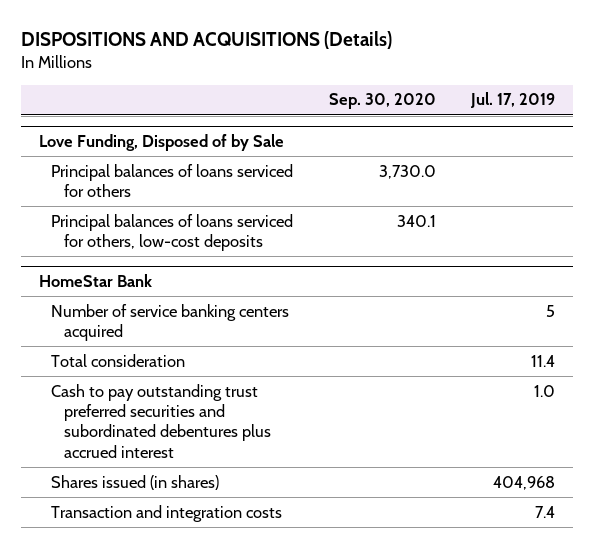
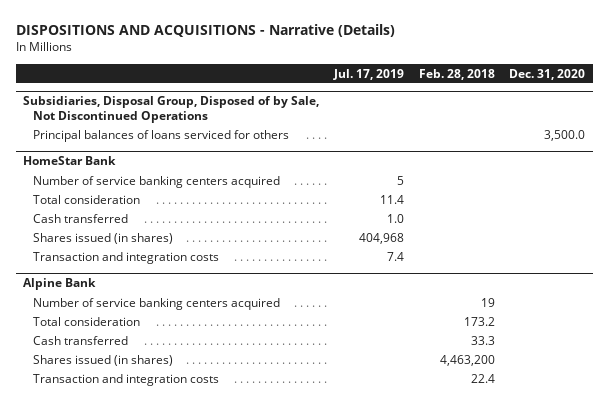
[20,31,392,50] DISPOSITIONS AND ACQUISITIONS (Details) -> [15,23,395,37] DISPOSITIONS AND ACQUISITIONS - Narrative (Details)
[328,93,436,110] Sep. 30, 2020 -> none
none -> [418,68,495,80] Feb. 28, 2018
none -> [509,68,586,80] Dec. 31, 2020
[38,133,284,151] Love Funding, Disposed of by Sale -> none
[51,163,294,198] Principal balances of loans serviced for others -> none
[51,213,294,252] Principal balances of loans serviced for others, low-cost deposits -> none
none -> [23,96,320,123] Subsidiaries, Disposal Group, Disposed of by Sale, Not Discontinued Operations
none -> [33,130,290,143] Principal balances of loans serviced for others
[51,383,271,458] Cash to pay outstanding trust preferred securities and subordinated debentures plus accrued interest -> none
none -> [33,214,129,224] Cash transferred
none -> [23,278,97,291] Alpine Bank
none -> [33,298,281,311] Number of service banking centers acquired
none -> [33,317,141,327] Total consideration
none -> [33,336,129,346] Cash transferred
none -> [33,355,174,367] Shares issued (in shares)
none -> [33,374,220,387] Transaction and integration costs

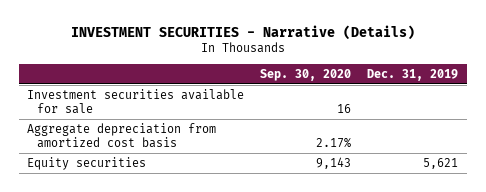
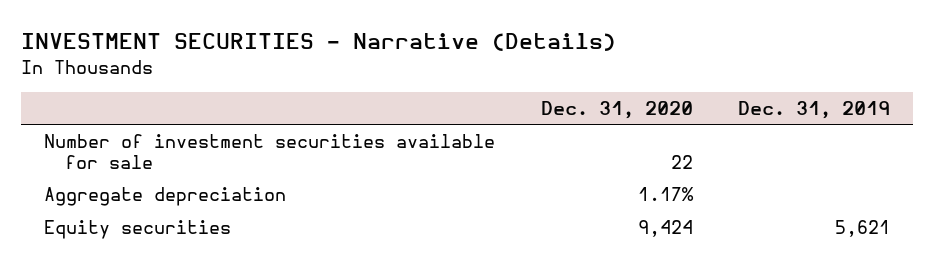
[260,68,352,81] Sep. 30, 2020 -> none
none -> [540,100,693,119] Dec. 31, 2020
[27,88,245,115] Investment securities available for sale -> [44,134,496,169] Number of investment securities available for sale
[27,122,217,149] Aggregate depreciation from amortized cost basis -> [44,187,287,207] Aggregate depreciation

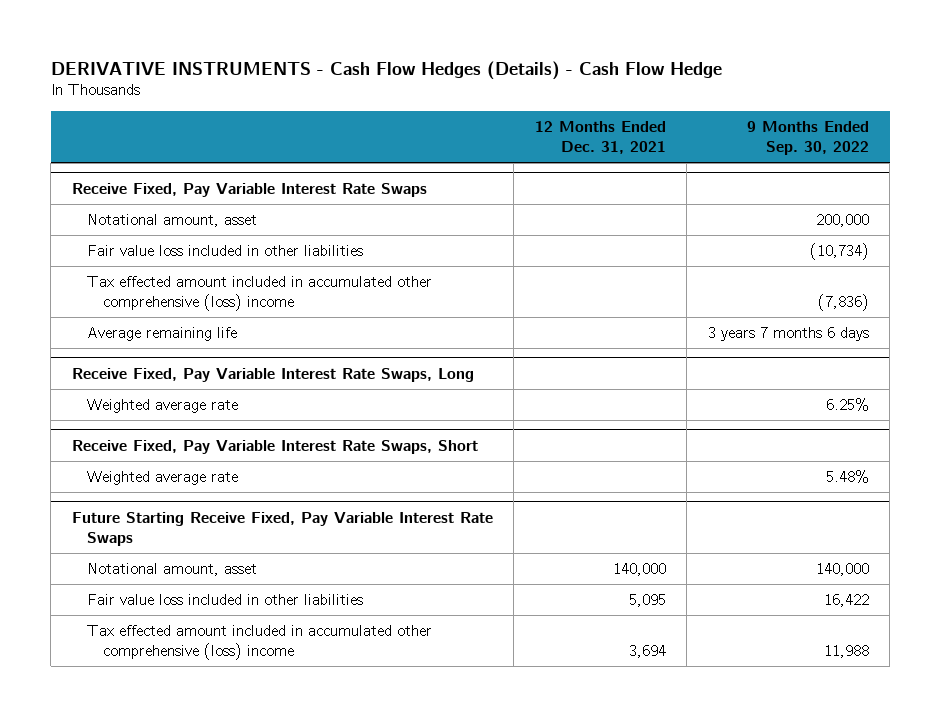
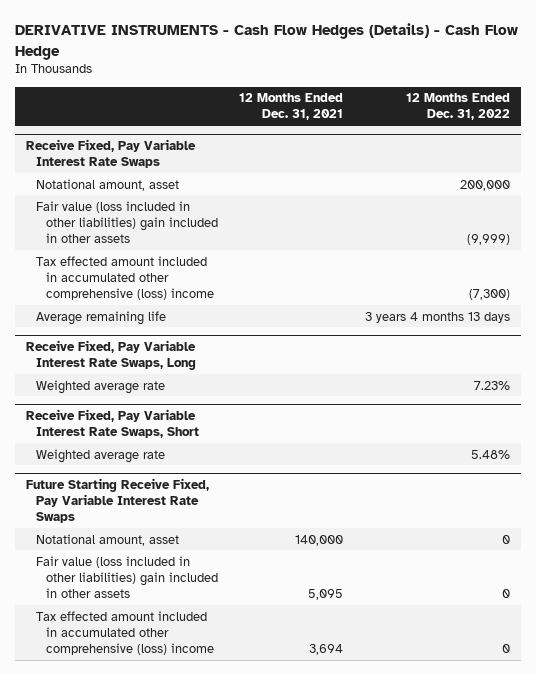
[746,120,869,155] 9 Months Ended Sep. 30, 2022 -> none
none -> [406,93,511,121] 12 Months Ended Dec. 31, 2022
[87,244,364,256] Fair value loss included in other liabilities -> [35,200,218,244] Fair value (loss included in other liabilities) gain included in other assets
[87,593,364,605] Fair value loss included in other liabilities -> [35,555,218,599] Fair value (loss included in other liabilities) gain included in other assets

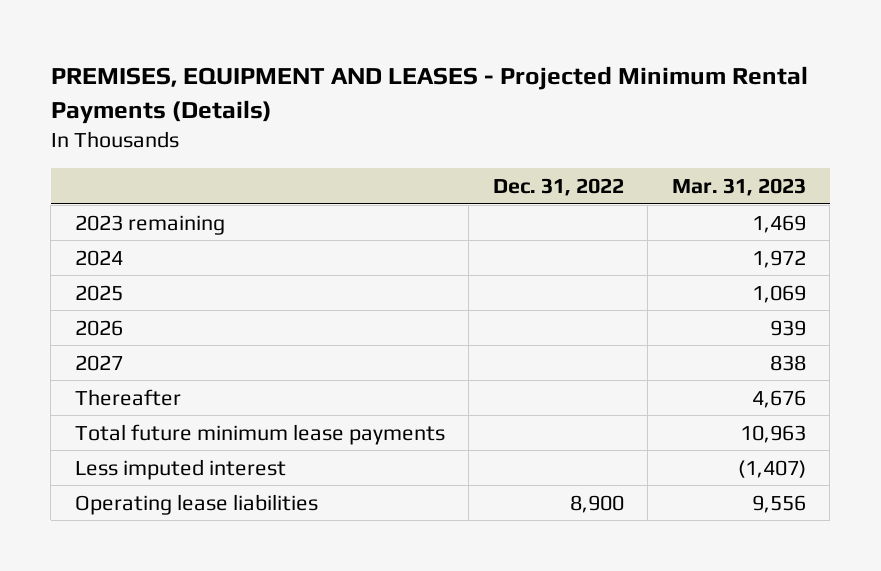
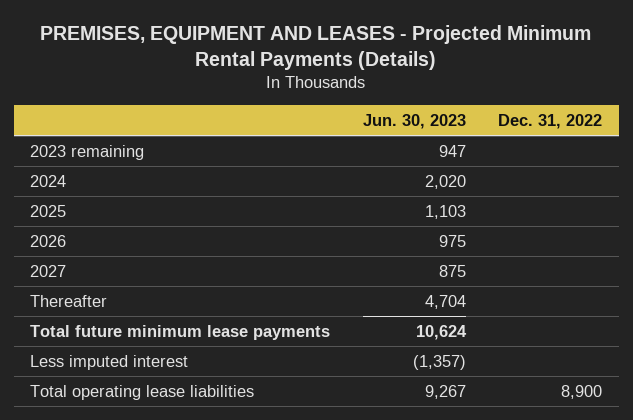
[671,177,806,196] Mar. 31, 2023 -> none
none -> [362,114,466,130] Jun. 30, 2023
[74,493,318,515] Operating lease liabilities -> [30,384,255,400] Total operating lease liabilities

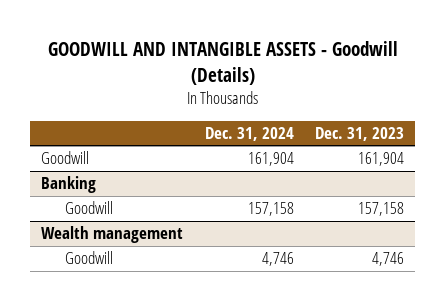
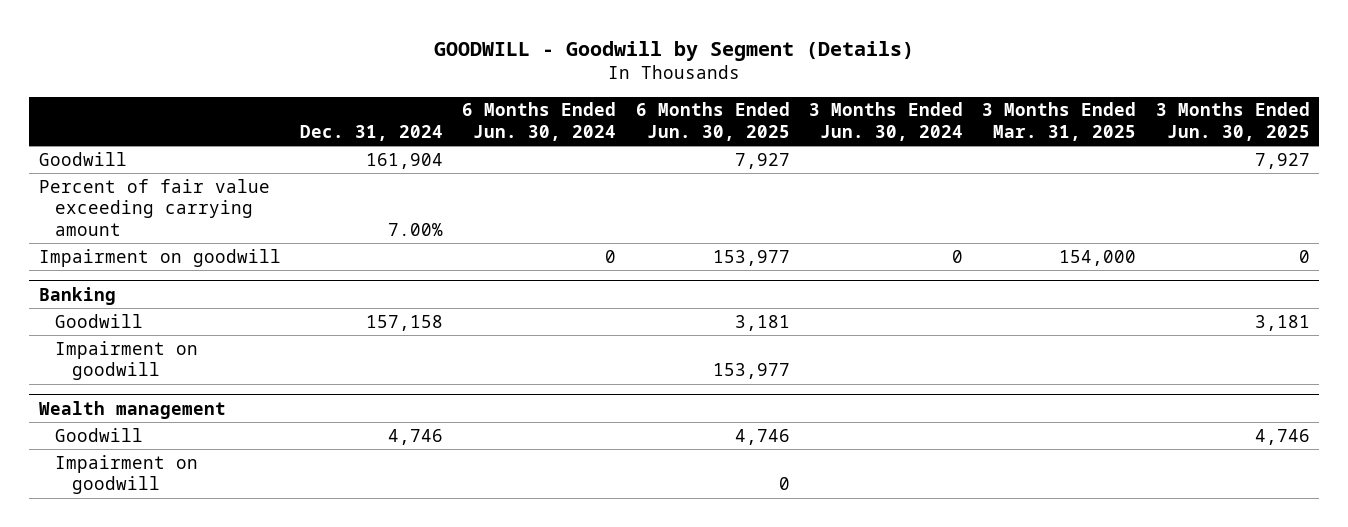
[47,41,398,85] GOODWILL AND INTANGIBLE ASSETS - Goodwill (Details) -> [434,40,915,61] GOODWILL - Goodwill by Segment (Details)
[315,126,405,141] Dec. 31, 2023 -> none
none -> [462,102,617,141] 6 Months Ended Jun. 30, 2024
none -> [635,102,790,141] 6 Months Ended Jun. 30, 2025
none -> [808,102,963,141] 3 Months Ended Jun. 30, 2024
none -> [982,102,1137,141] 3 Months Ended Mar. 31, 2025
none -> [1155,102,1310,141] 3 Months Ended Jun. 30, 2025
none -> [38,178,270,237] Percent of fair value exceeding carrying amount
none -> [38,248,281,267] Impairment on goodwill
none -> [55,340,199,381] Impairment on goodwill
none -> [55,454,199,495] Impairment on goodwill

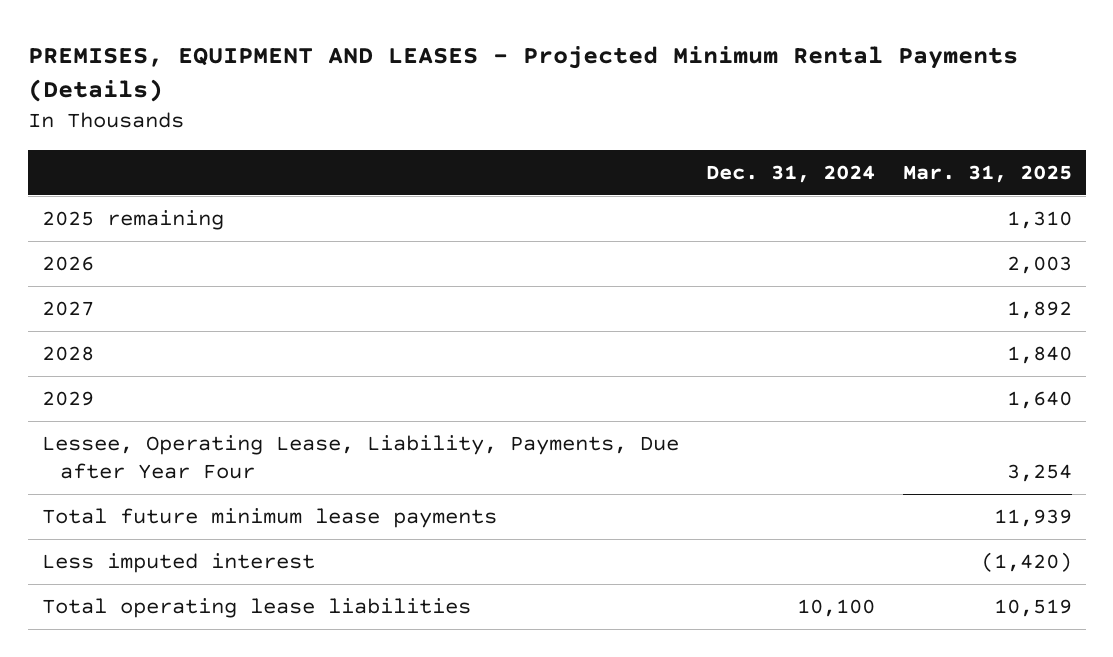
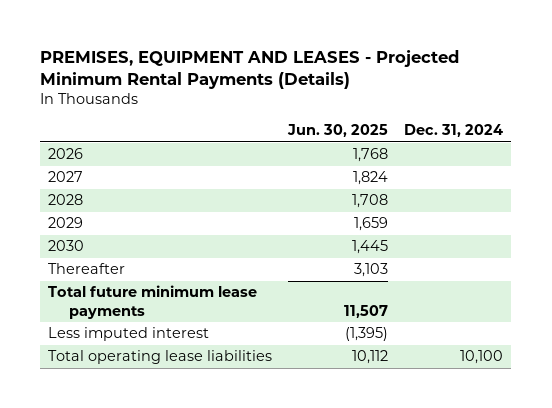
[902,164,1072,183] Mar. 31, 2025 -> none
none -> [287,124,389,138] Jun. 30, 2025
[41,210,224,231] 2025 remaining -> none
none -> [48,240,85,252] 2030
[41,435,679,480] Lessee, Operating Lease, Liability, Payments, Due after Year Four -> [48,263,126,275] Thereafter

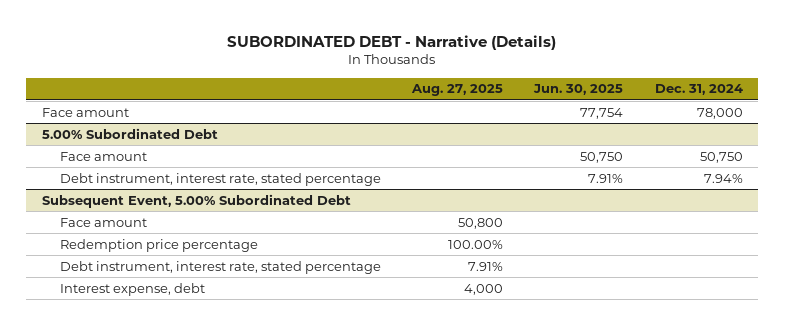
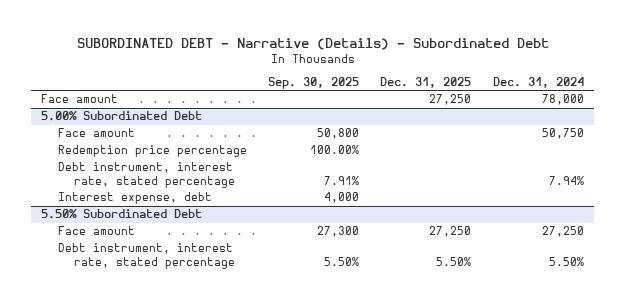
[227,34,557,50] SUBORDINATED DEBT - Narrative (Details) -> [76,37,549,50] SUBORDINATED DEBT - Narrative (Details) - Subordinated Debt
[411,84,504,97] Aug. 27, 2025 -> none
[533,84,624,96] Jun. 30, 2025 -> none
none -> [267,77,359,90] Sep. 30, 2025
none -> [380,77,472,89] Dec. 31, 2025
none -> [57,145,247,158] Redemption price percentage
[41,193,351,208] Subsequent Event, 5.00% Subordinated Debt -> none
[59,217,147,227] Face amount -> none
[59,238,258,252] Redemption price percentage -> none
[59,260,381,274] Debt instrument, interest rate, stated percentage -> none
[59,282,205,296] Interest expense, debt -> none
none -> [57,192,212,205] Interest expense, debt
none -> [41,209,203,220] 5.50% Subordinated Debt
none -> [57,226,135,236] Face amount
none -> [57,243,235,270] Debt instrument, interest rate, stated percentage

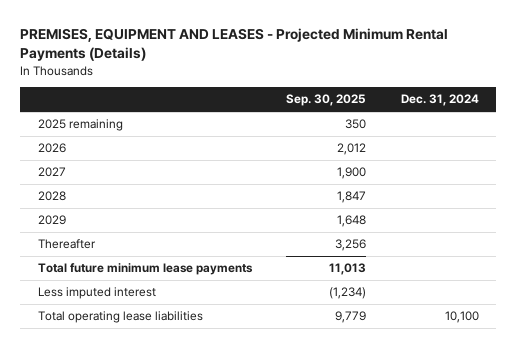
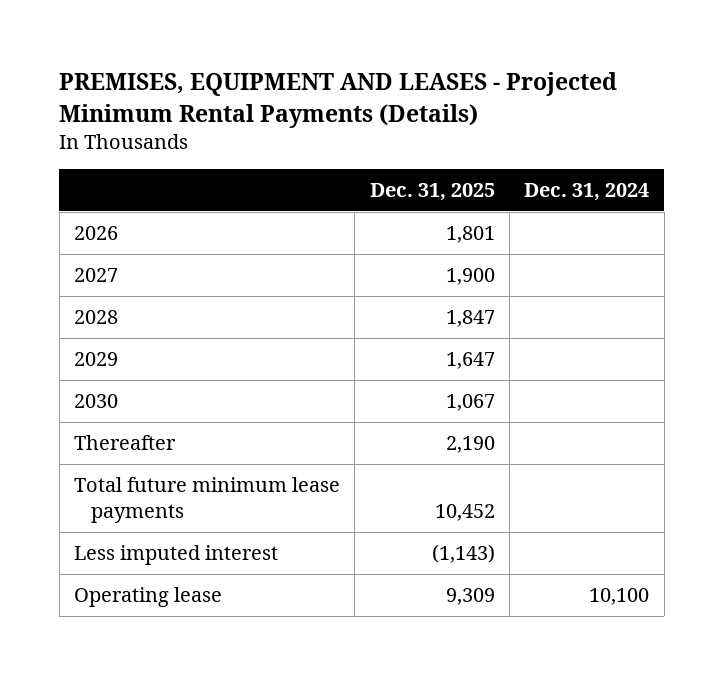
[286,94,367,107] Sep. 30, 2025 -> none
none -> [369,182,495,201] Dec. 31, 2025
[37,119,123,132] 2025 remaining -> none
none -> [74,394,119,409] 2030
[37,311,203,324] Total operating lease liabilities -> [74,587,223,608] Operating lease

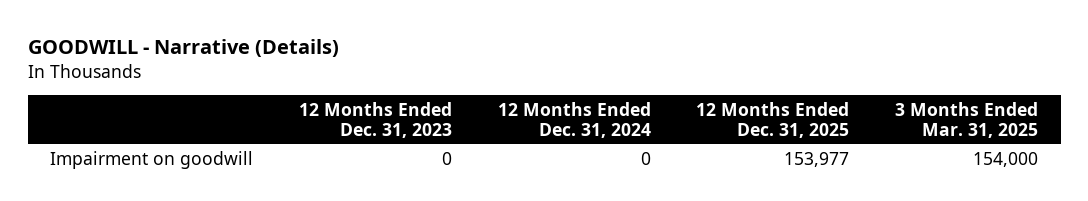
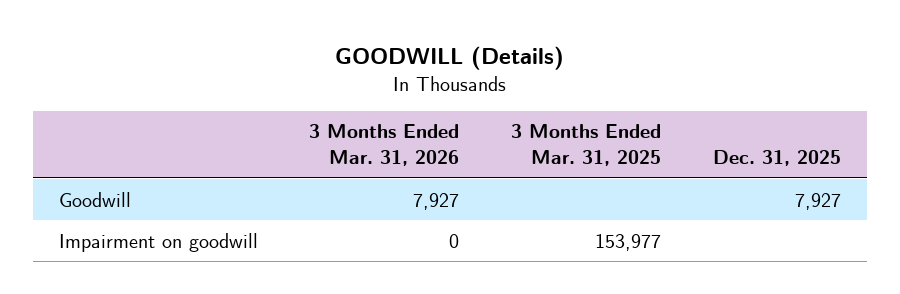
[27,39,339,58] GOODWILL - Narrative (Details) -> [334,45,564,70] GOODWILL (Details)
[299,101,453,138] 12 Months Ended Dec. 31, 2023 -> none
[497,101,651,138] 12 Months Ended Dec. 31, 2024 -> none
[696,101,850,138] 12 Months Ended Dec. 31, 2025 -> none
none -> [309,124,460,166] 3 Months Ended Mar. 31, 2026
none -> [712,149,841,166] Dec. 31, 2025
none -> [58,191,131,207] Goodwill
[972,152,1038,168] 154,000 -> [595,233,662,251] 153,977

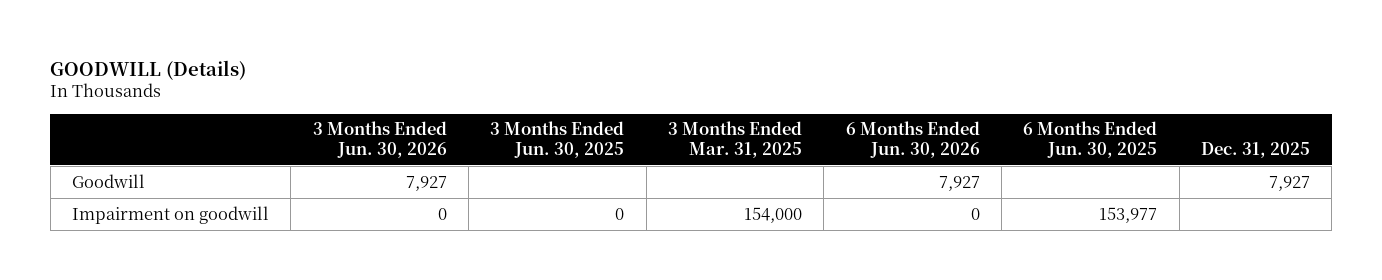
[309,124,460,166] 3 Months Ended Mar. 31, 2026 -> none
none -> [312,121,447,158] 3 Months Ended Jun. 30, 2026
none -> [490,121,625,158] 3 Months Ended Jun. 30, 2025
none -> [845,121,980,158] 6 Months Ended Jun. 30, 2026
none -> [1023,121,1158,158] 6 Months Ended Jun. 30, 2025
[595,233,662,251] 153,977 -> [744,206,803,223] 154,000

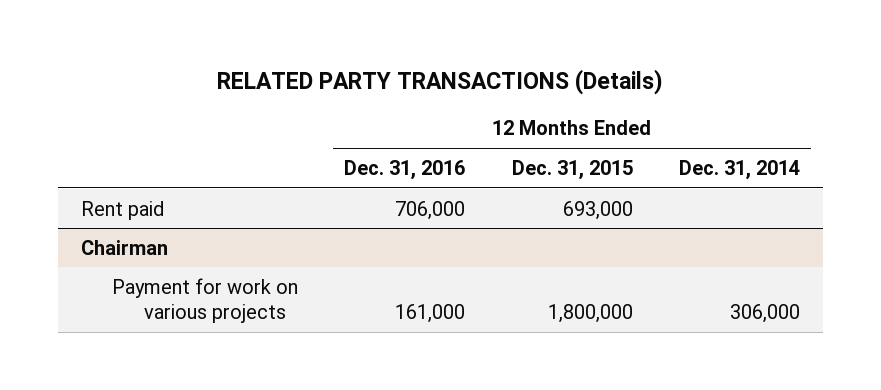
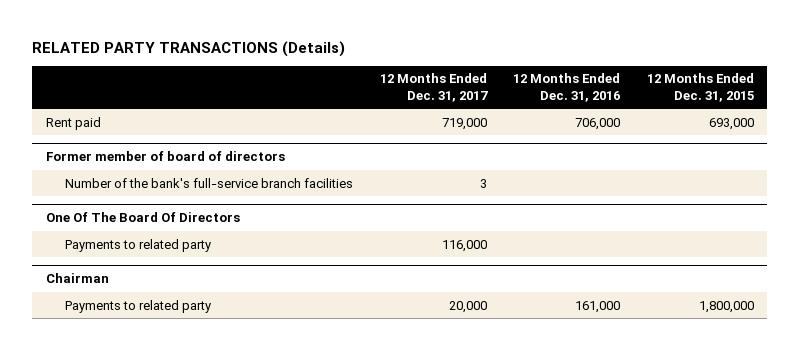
[678,159,800,180] Dec. 31, 2014 -> none
none -> [379,73,488,102] 12 Months Ended Dec. 31, 2017
none -> [45,150,285,161] Former member of board of directors
none -> [64,177,353,188] Number of the bank's full-service branch facilities
none -> [45,211,240,222] One Of The Board Of Directors
none -> [64,238,211,252] Payments to related party
[112,277,299,324] Payment for work on various projects -> [64,299,211,313] Payments to related party

